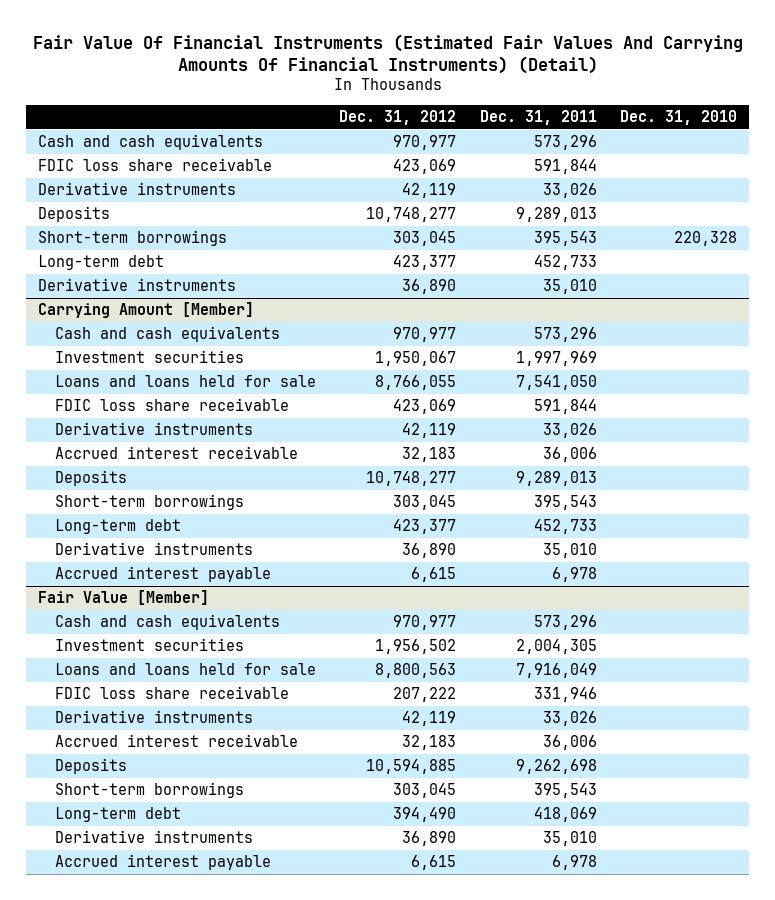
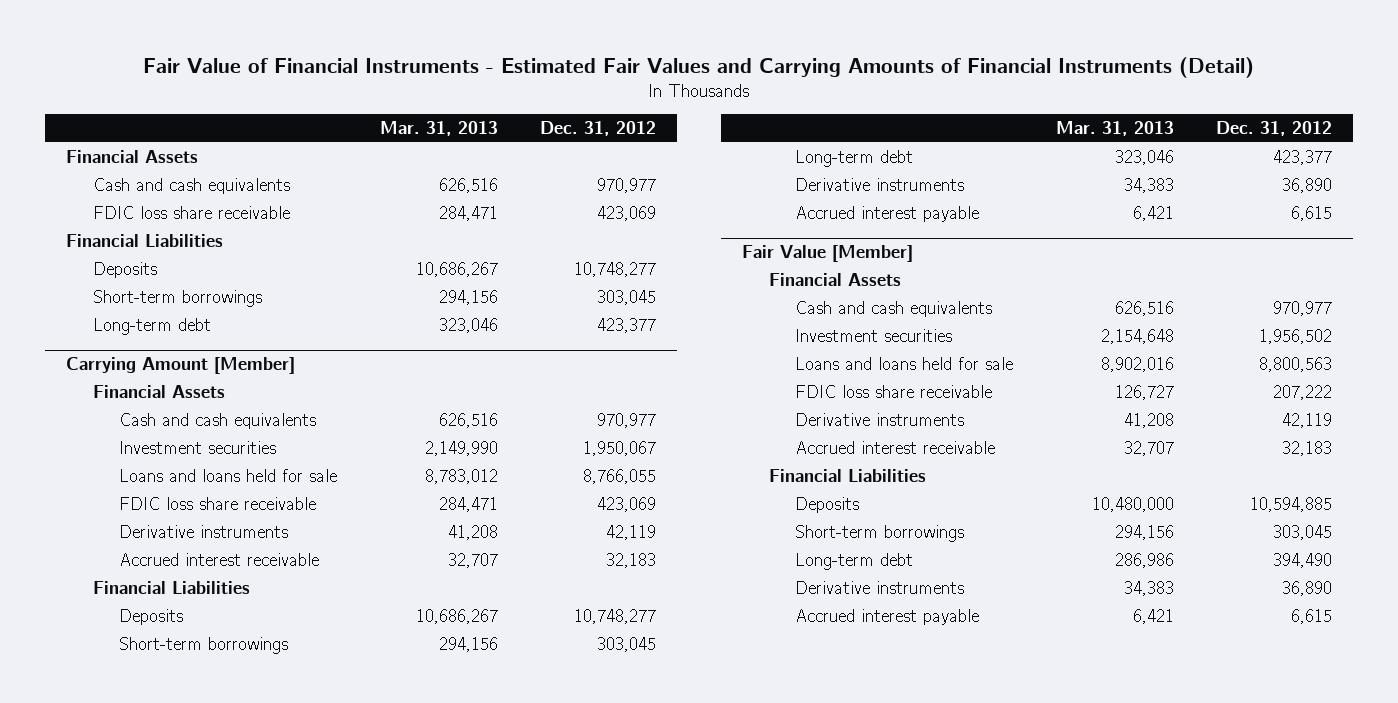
[32,33,743,75] Fair Value Of Financial Instruments (Estimated Fair Values And Carrying Amounts Of Financial Instruments) (Detail) -> [143,56,1255,78] Fair Value of Financial Instruments - Estimated Fair Values and Carrying Amounts of Financial Instruments (Detail)
[479,110,597,126] Dec. 31, 2011 -> none
[620,110,738,126] Dec. 31, 2010 -> none
none -> [379,121,498,137] Mar. 31, 2013
none -> [66,149,199,163] Financial Assets
[38,182,237,196] Derivative instruments -> none
none -> [66,233,224,247] Financial Liabilities
[38,278,237,292] Derivative instruments -> none
none -> [92,384,225,398] Financial Assets
none -> [92,580,250,594] Financial Liabilities
none -> [768,272,901,286] Financial Assets
none -> [768,468,926,482] Financial Liabilities

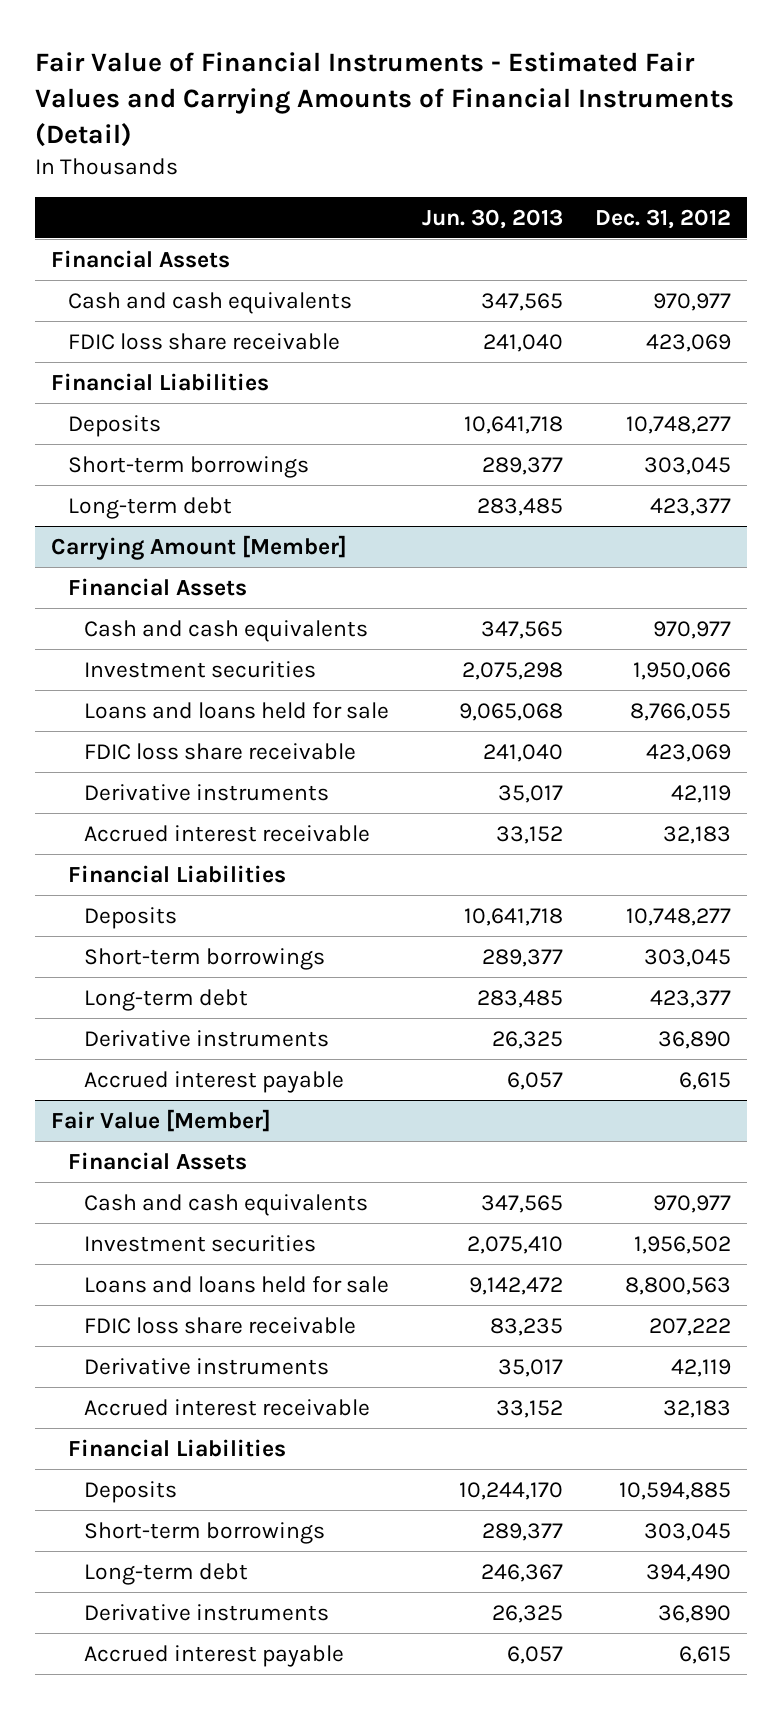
[379,121,498,137] Mar. 31, 2013 -> none
none -> [421,208,563,229] Jun. 30, 2013
[582,440,656,456] 1,950,067 -> [633,661,732,680] 1,950,066

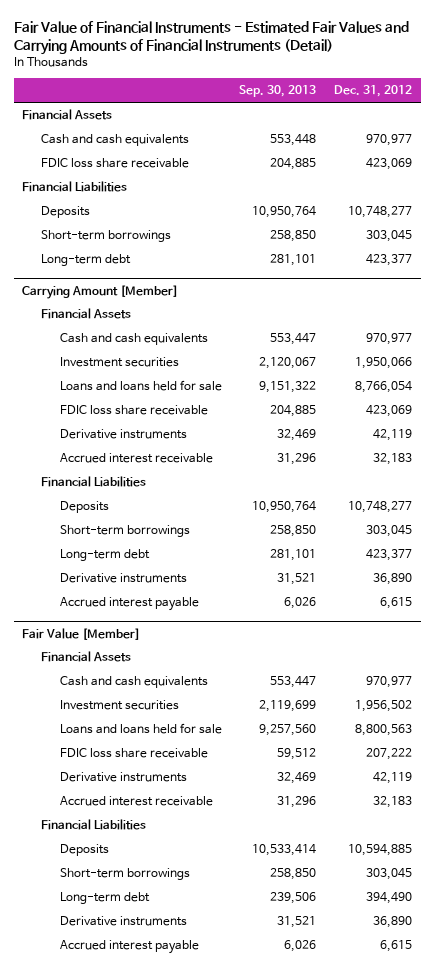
[421,208,563,229] Jun. 30, 2013 -> none
none -> [239,85,317,98] Sep. 30, 2013
[630,702,732,721] 8,766,055 -> [355,381,413,394] 8,766,054

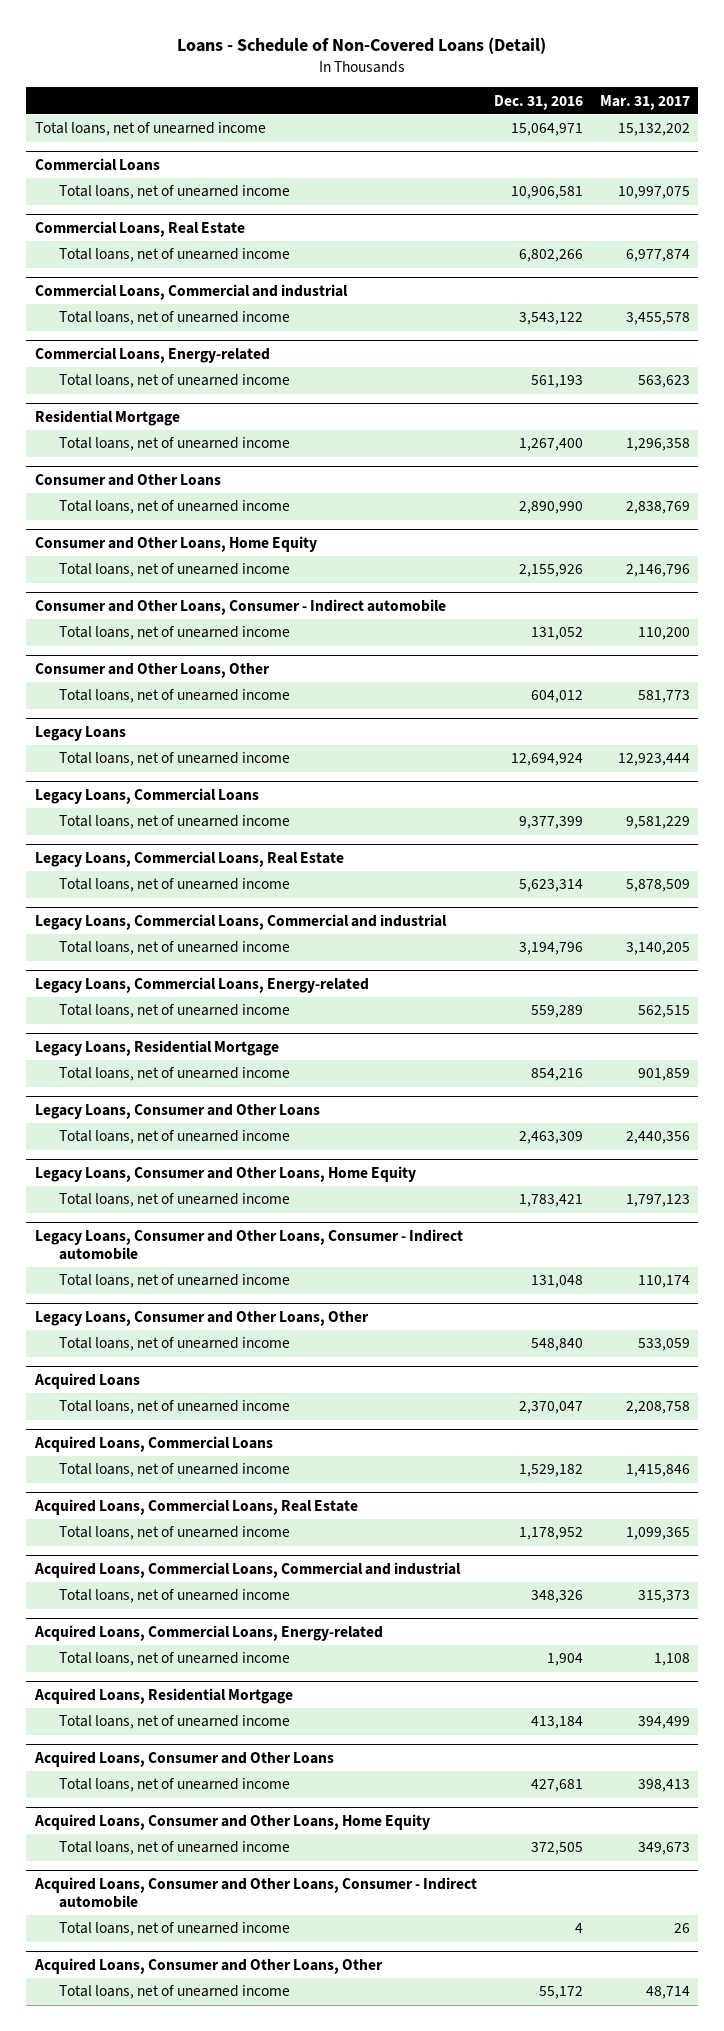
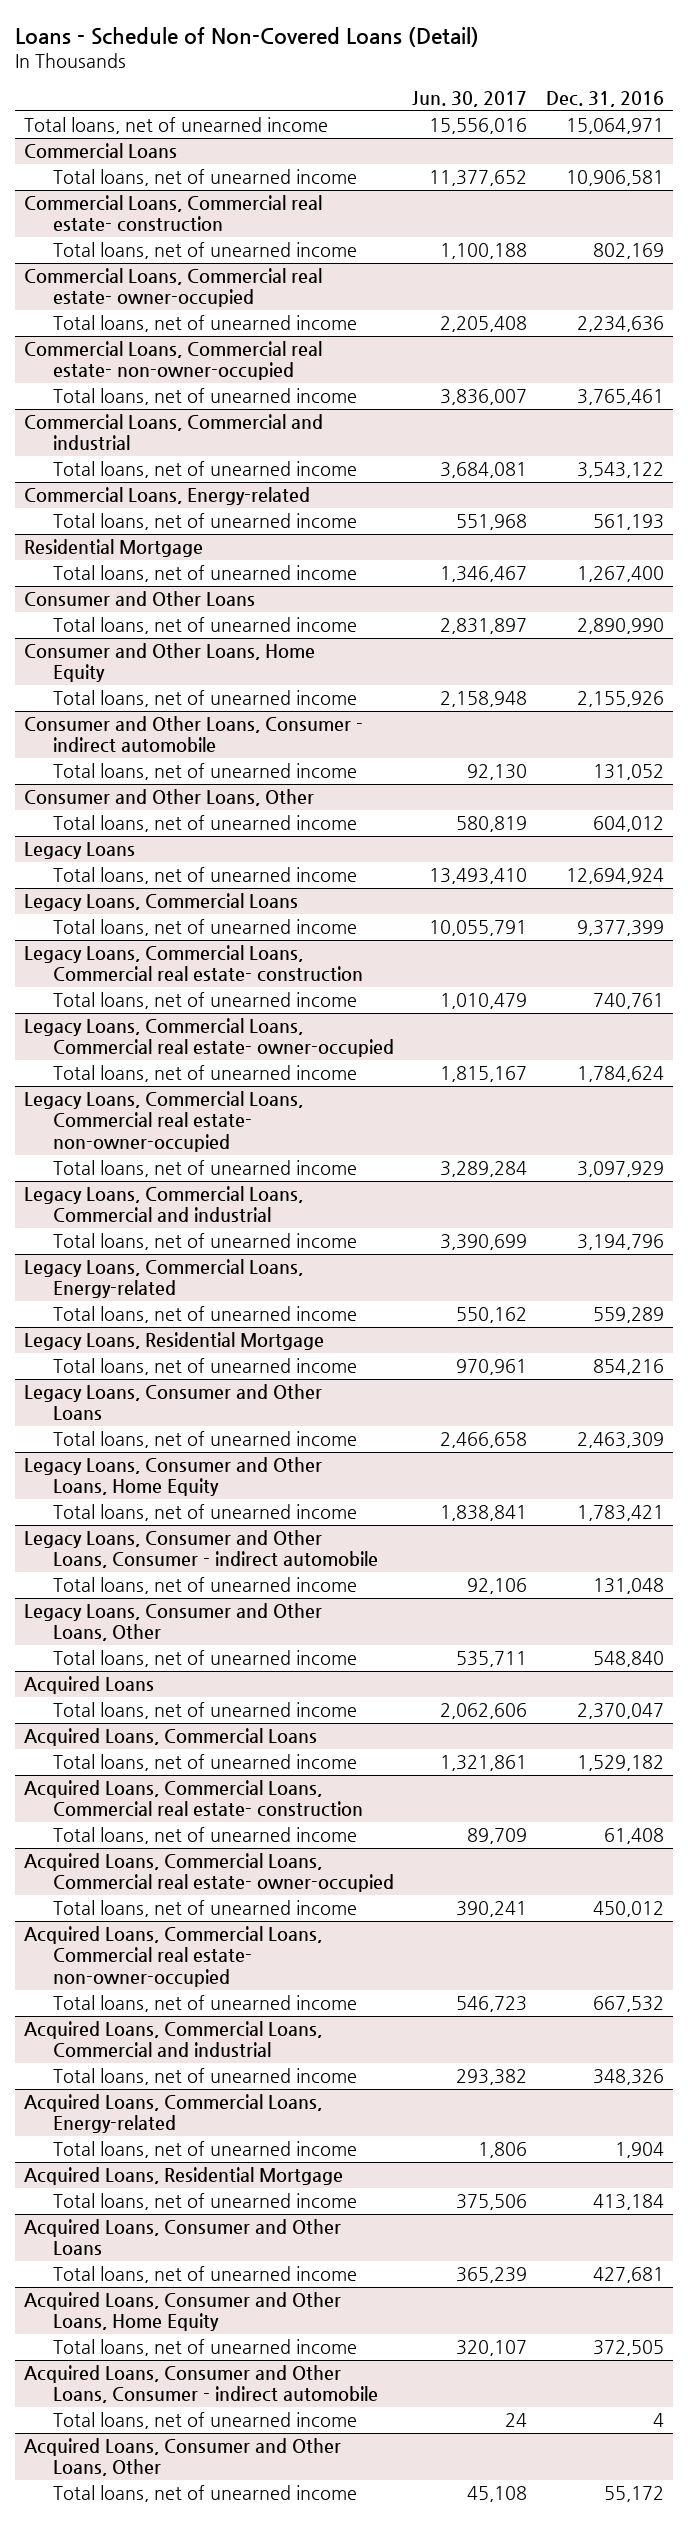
[599,94,690,110] Mar. 31, 2017 -> none
none -> [412,90,528,107] Jun. 30, 2017
[34,220,245,237] Commercial Loans, Real Estate -> [24,195,323,233] Commercial Loans, Commercial real estate- construction
[518,249,583,263] 6,802,266 -> [592,243,664,260] 802,169
none -> [24,268,323,308] Commercial Loans, Commercial real estate- owner-occupied
none -> [52,315,357,333] Total loans, net of unearned income
none -> [24,341,323,381] Commercial Loans, Commercial real estate- non-owner-occupied
none -> [52,388,357,406] Total loans, net of unearned income
[34,598,446,615] Consumer and Other Loans, Consumer - Indirect automobile -> [24,716,364,754] Consumer and Other Loans, Consumer - indirect automobile
[34,850,344,867] Legacy Loans, Commercial Loans, Real Estate -> [24,945,363,983] Legacy Loans, Commercial Loans, Commercial real estate- construction
[518,879,583,893] 5,623,314 -> [592,993,664,1010] 740,761
none -> [24,1018,394,1058] Legacy Loans, Commercial Loans, Commercial real estate- owner-occupied
none -> [52,1065,357,1083] Total loans, net of unearned income
none -> [24,1091,304,1152] Legacy Loans, Commercial Loans, Commercial real estate- non-owner-occupied
none -> [52,1160,357,1178] Total loans, net of unearned income
[34,1228,463,1260] Legacy Loans, Consumer and Other Loans, Consumer - Indirect automobile -> [24,1530,378,1569] Legacy Loans, Consumer and Other Loans, Consumer - indirect automobile
[33,1498,358,1515] Acquired Loans, Commercial Loans, Real Estate -> [24,1780,363,1818] Acquired Loans, Commercial Loans, Commercial real estate- construction
[518,1527,583,1541] 1,178,952 -> [603,1828,664,1845] 61,408
none -> [24,1853,394,1893] Acquired Loans, Commercial Loans, Commercial real estate- owner-occupied
none -> [52,1900,357,1918] Total loans, net of unearned income
none -> [24,1926,323,1987] Acquired Loans, Commercial Loans, Commercial real estate- non-owner-occupied
none -> [52,1995,357,2013] Total loans, net of unearned income
[33,1876,477,1908] Acquired Loans, Consumer and Other Loans, Consumer - Indirect automobile -> [24,2365,378,2404] Acquired Loans, Consumer and Other Loans, Consumer - indirect automobile

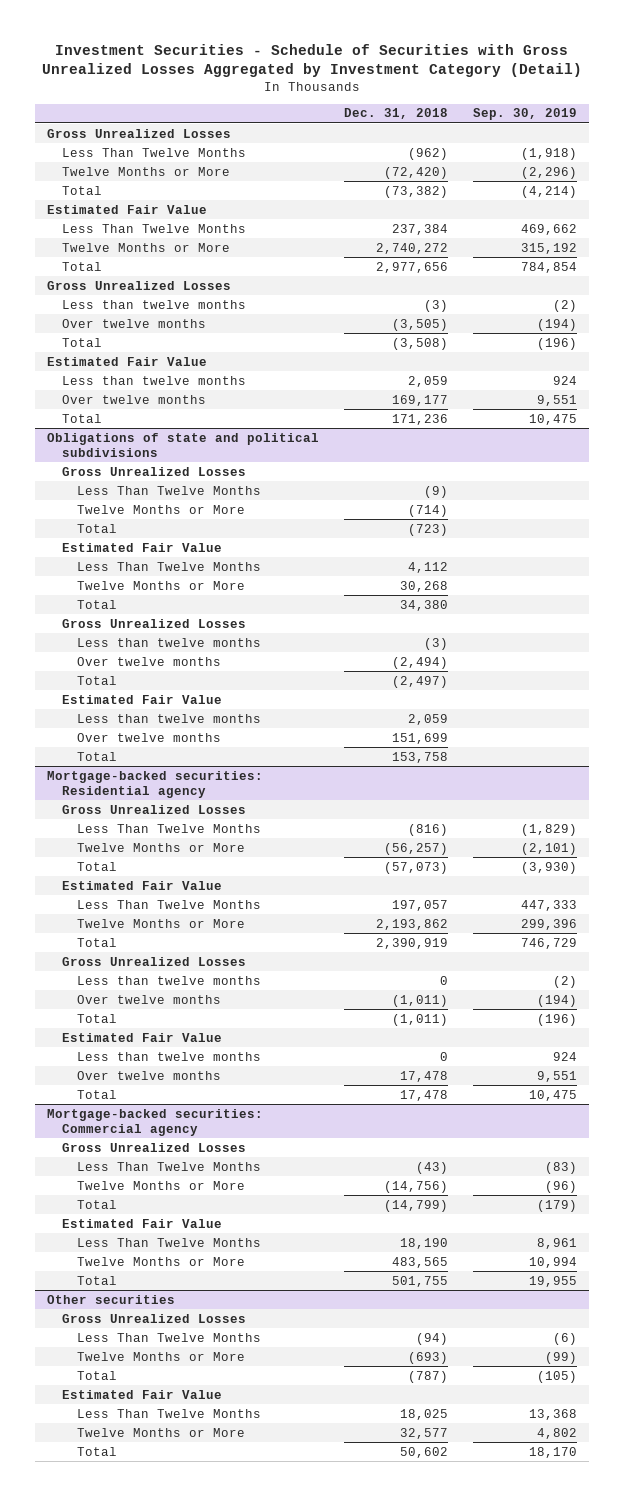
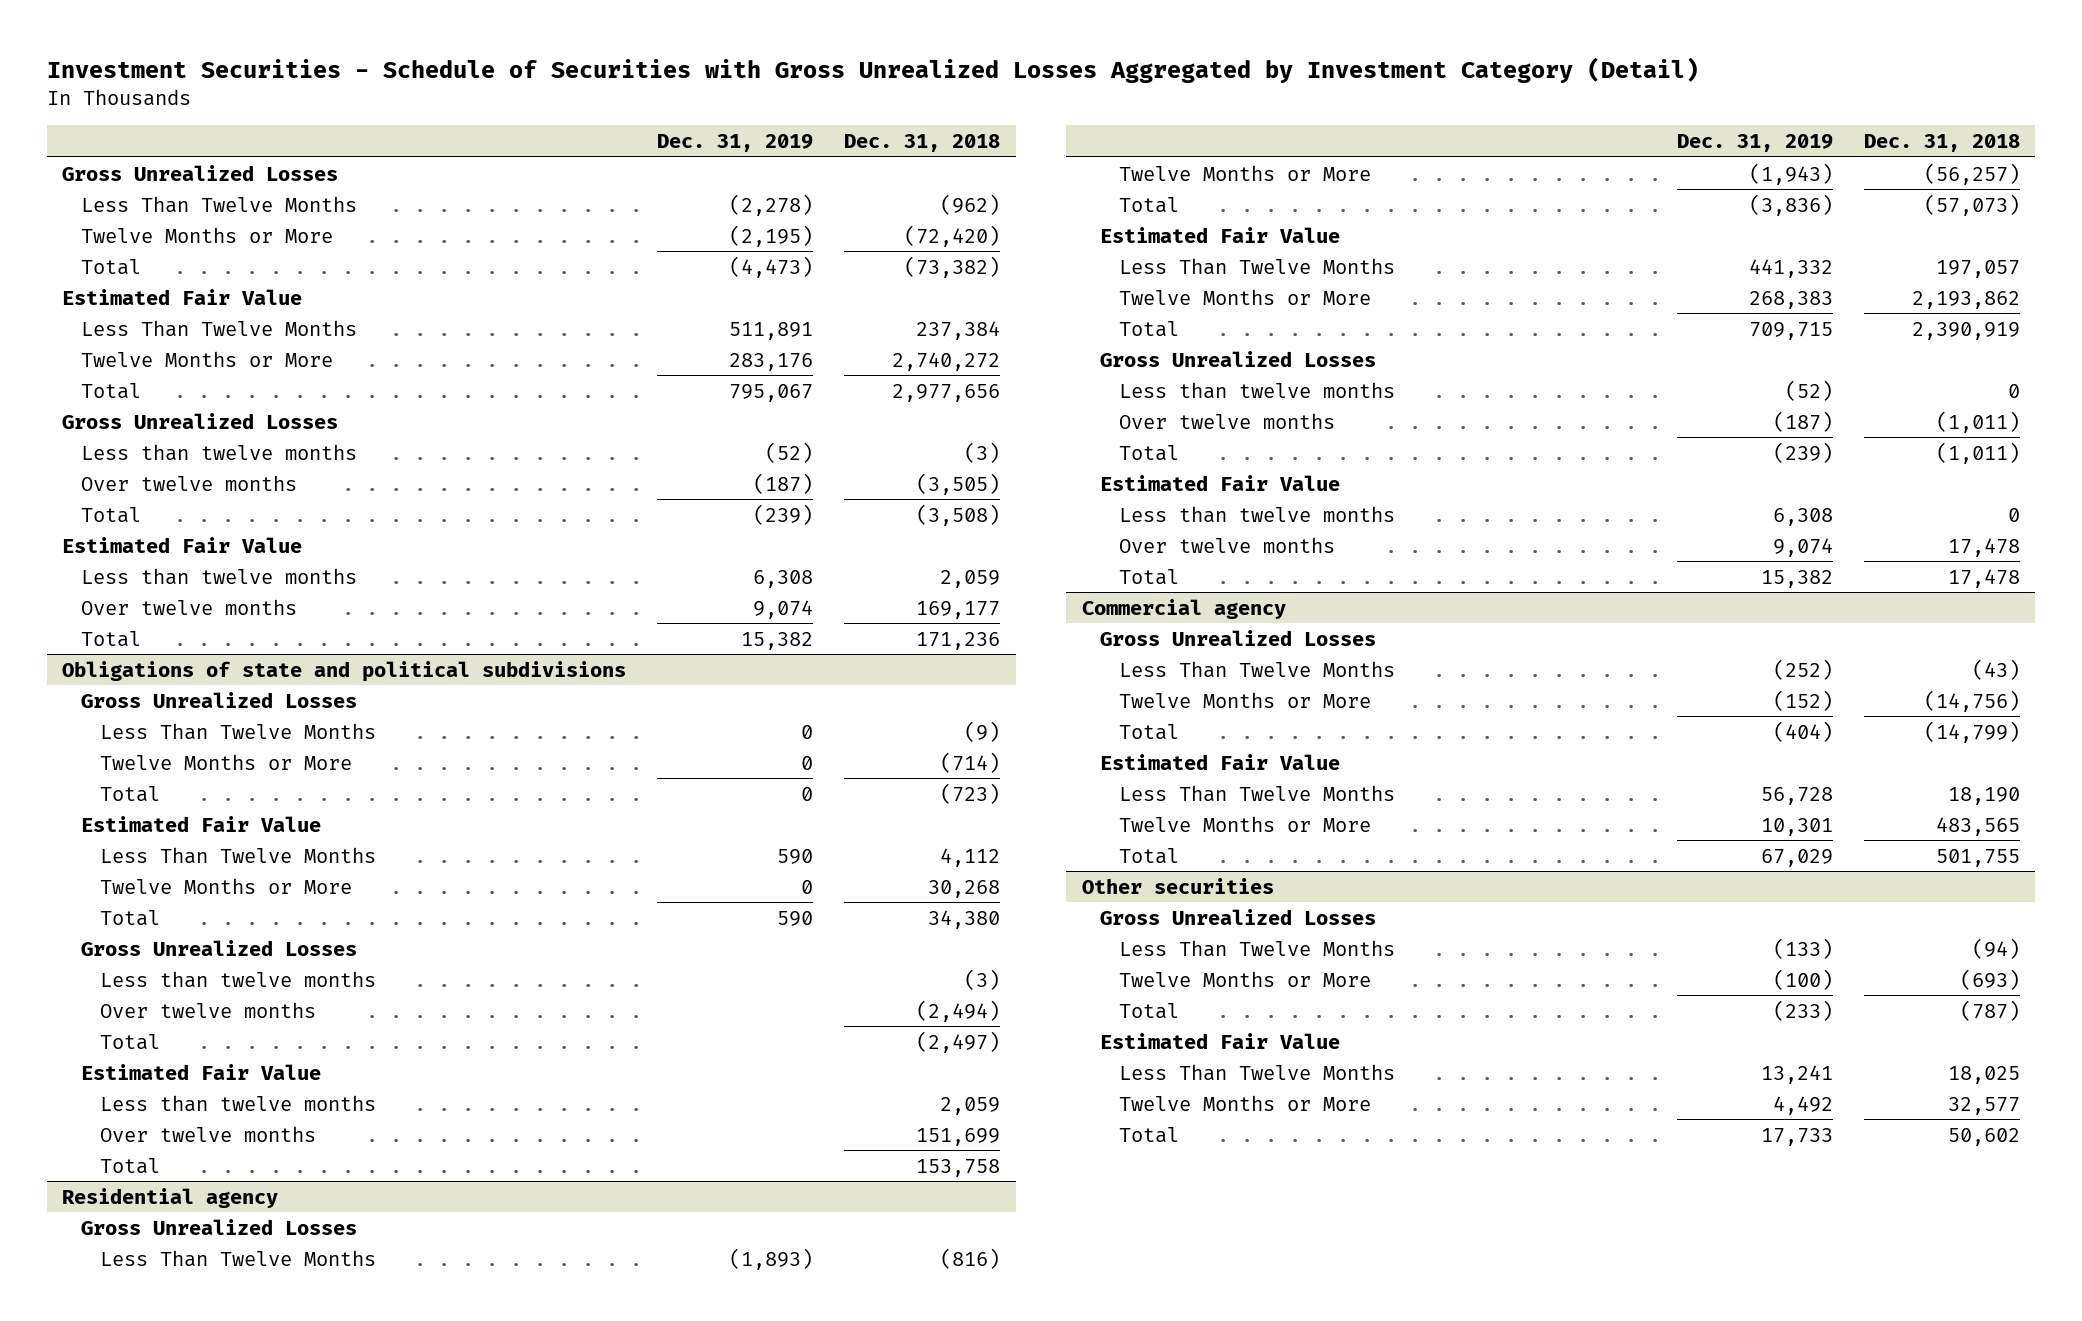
[472,108,577,121] Sep. 30, 2019 -> none
none -> [657,134,814,153] Dec. 31, 2019
[47,770,264,799] Mortgage-backed securities: Residential agency -> [62,1187,279,1208] Residential agency
[47,1108,264,1137] Mortgage-backed securities: Commercial agency -> [1081,598,1286,619] Commercial agency

